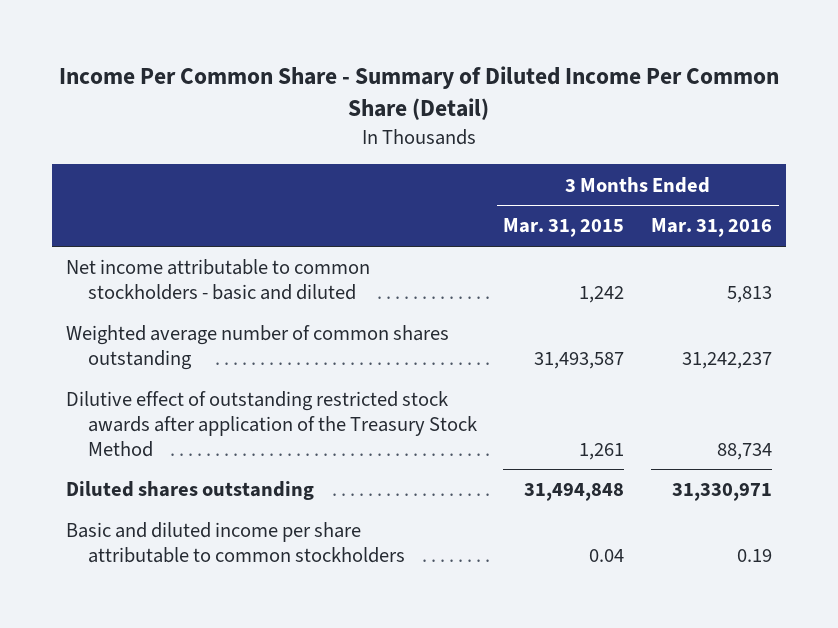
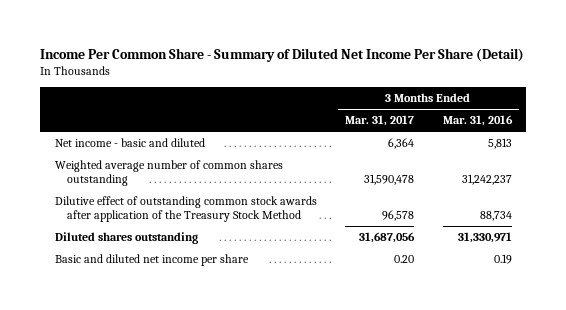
[58,66,779,120] Income Per Common Share - Summary of Diluted Income Per Common Share (Detail) -> [40,47,525,62] Income Per Common Share - Summary of Diluted Net Income Per Share (Detail)
[503,218,625,238] Mar. 31, 2015 -> none
none -> [345,115,415,127] Mar. 31, 2017
[65,259,370,300] Net income attributable to common stockholders - basic and diluted -> [54,138,205,148] Net income - basic and diluted
[65,391,477,457] Dilutive effect of outstanding restricted stock awards after application of the Treasury Stock Method -> [54,196,317,223] Dilutive effect of outstanding common stock awards after application of the Treasury Stock Method
[65,522,405,563] Basic and diluted income per share attributable to common stockholders -> [54,254,249,267] Basic and diluted net income per share

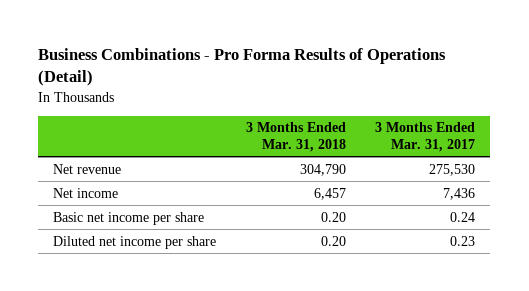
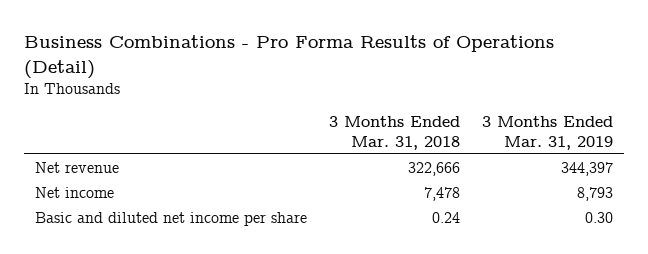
[375,122,476,152] 3 Months Ended Mar. 31, 2017 -> none
none -> [482,116,614,150] 3 Months Ended Mar. 31, 2019
[53,235,217,249] Diluted net income per share -> none
[299,163,346,176] 304,790 -> [408,161,461,176] 322,666
[313,187,346,200] 6,457 -> [424,186,461,201] 7,478
[53,211,205,225] Basic net income per share -> [35,211,308,226] Basic and diluted net income per share
[320,211,346,222] 0.20 -> [432,211,461,223] 0.24

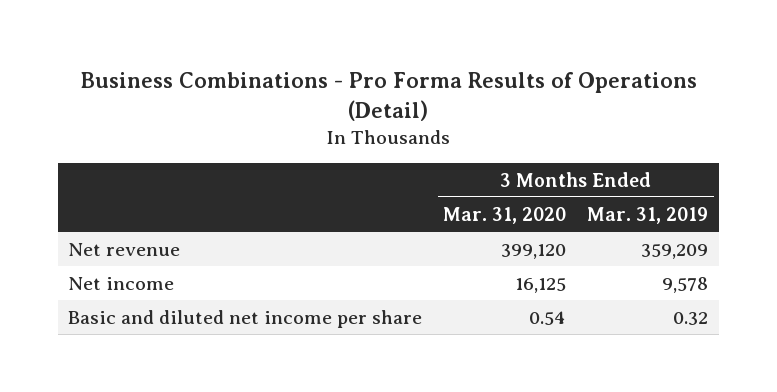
[329,116,461,150] 3 Months Ended Mar. 31, 2018 -> none
none -> [443,206,567,224] Mar. 31, 2020
[561,161,614,176] 344,397 -> [641,243,709,259] 359,209
[577,186,614,201] 8,793 -> [662,276,709,293] 9,578
[585,211,614,223] 0.30 -> [673,311,709,325] 0.32

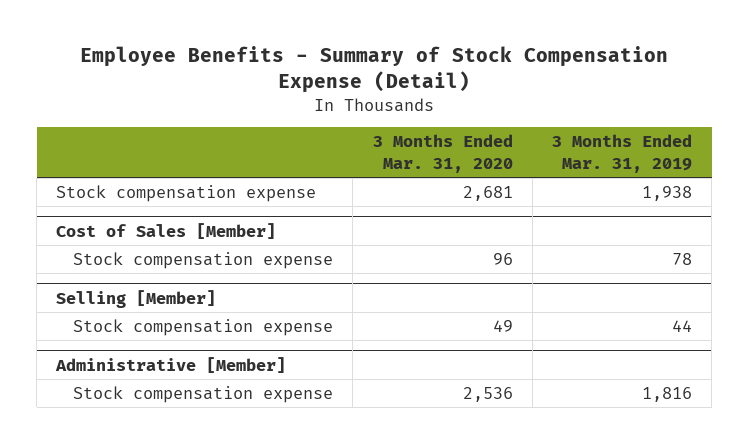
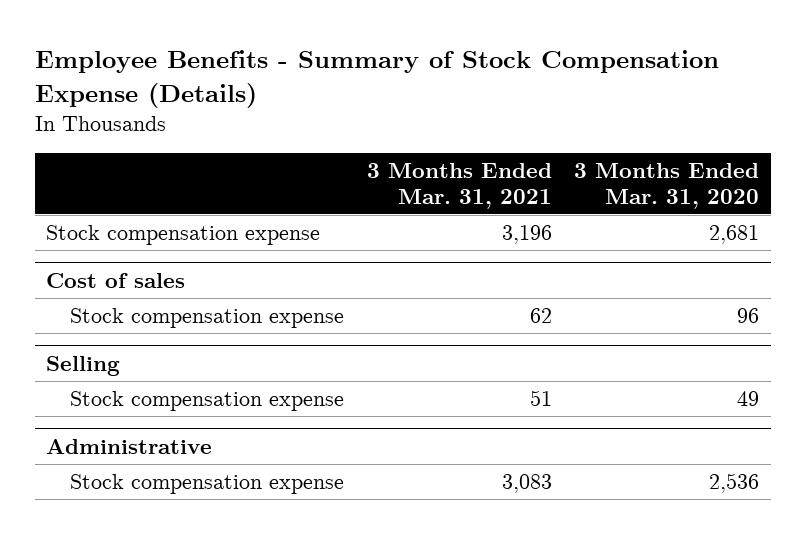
[80,46,669,94] Employee Benefits - Summary of Stock Compensation Expense (Detail) -> [34,50,719,109] Employee Benefits - Summary of Stock Compensation Expense (Details)
[551,134,692,173] 3 Months Ended Mar. 31, 2019 -> none
none -> [366,163,552,209] 3 Months Ended Mar. 31, 2021
[56,222,277,239] Cost of Sales [Member] -> [45,272,185,288] Cost of sales
[56,289,217,308] Selling [Member] -> [45,355,120,376] Selling
[55,356,287,373] Administrative [Member] -> [45,438,212,454] Administrative

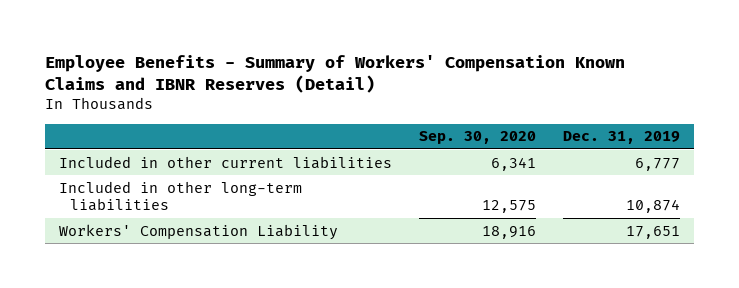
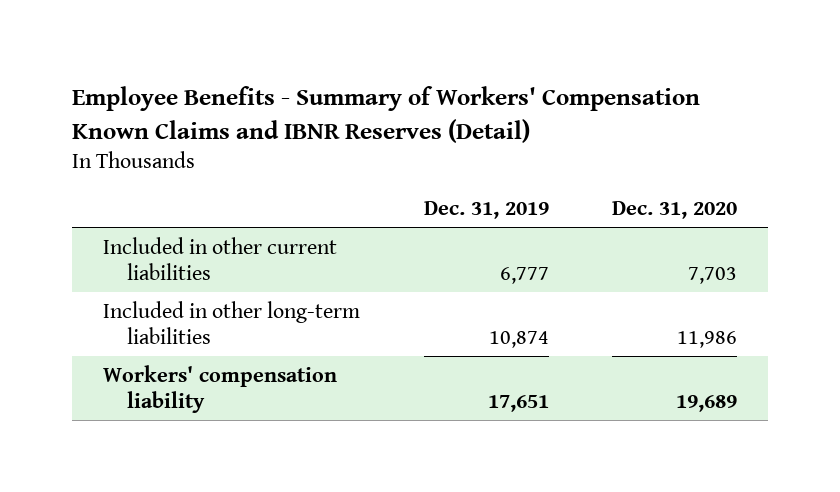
[419,131,537,145] Sep. 30, 2020 -> none
none -> [611,201,737,220] Dec. 31, 2020
[58,223,338,240] Workers' Compensation Liability -> [103,364,338,414] Workers' compensation liability

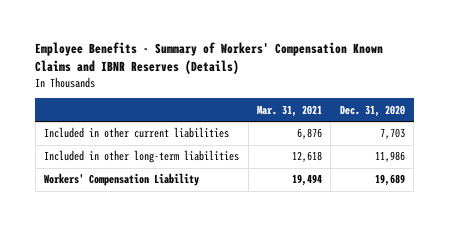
[71,86,700,143] Employee Benefits - Summary of Workers' Compensation Known Claims and IBNR Reserves (Detail) -> [35,42,384,75] Employee Benefits - Summary of Workers' Compensation Known Claims and IBNR Reserves (Details)
[423,201,549,220] Dec. 31, 2019 -> none
none -> [257,104,323,117] Mar. 31, 2021
[103,364,338,414] Workers' compensation liability -> [44,173,200,187] Workers' Compensation Liability

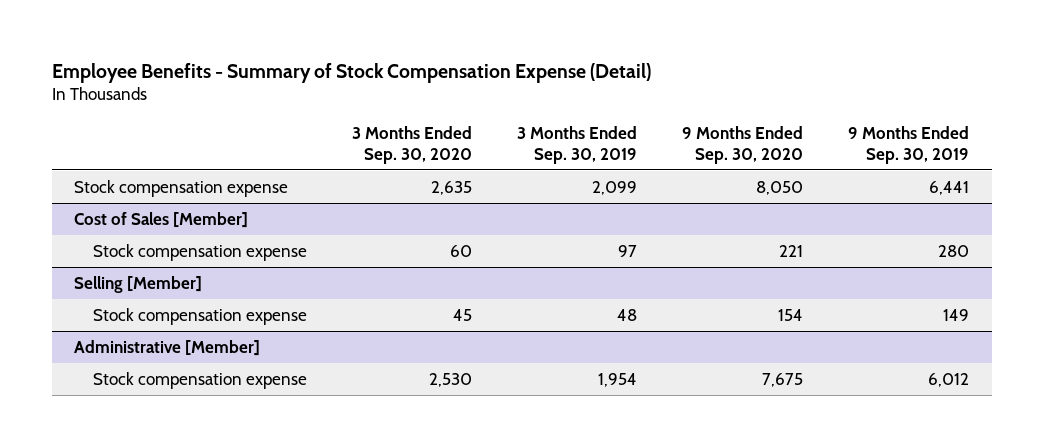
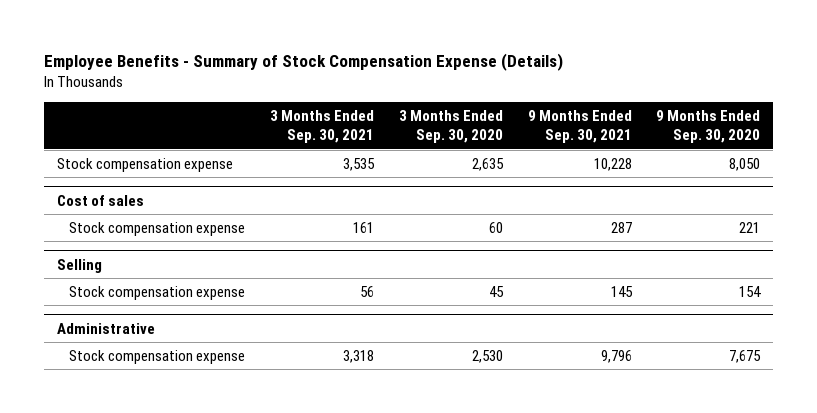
[51,62,651,83] Employee Benefits - Summary of Stock Compensation Expense (Detail) -> [44,53,564,72] Employee Benefits - Summary of Stock Compensation Expense (Details)
[517,125,638,164] 3 Months Ended Sep. 30, 2019 -> none
[848,125,970,164] 9 Months Ended Sep. 30, 2019 -> none
none -> [269,109,374,144] 3 Months Ended Sep. 30, 2021
none -> [527,109,632,144] 9 Months Ended Sep. 30, 2021
[74,211,249,228] Cost of Sales [Member] -> [56,194,144,206] Cost of sales
[74,275,203,293] Selling [Member] -> [56,258,102,273] Selling
[74,339,261,356] Administrative [Member] -> [56,322,155,334] Administrative

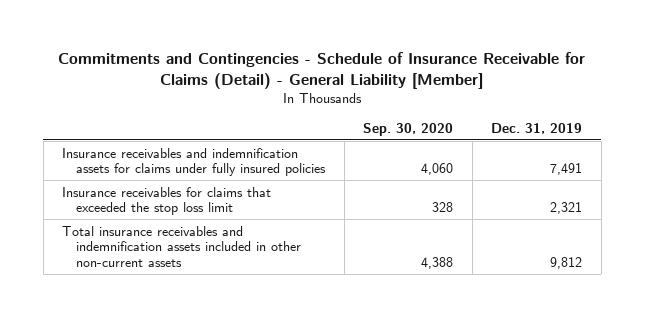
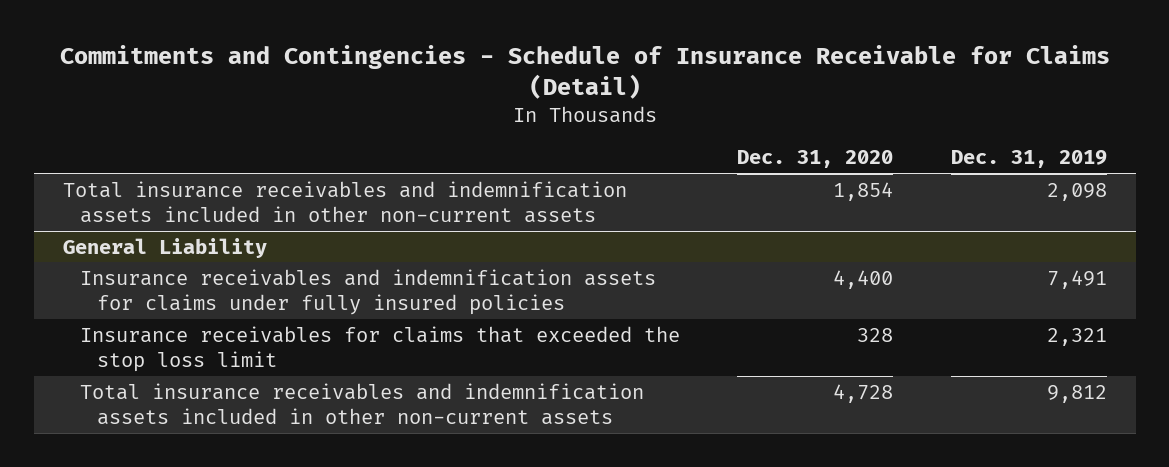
[58,52,586,89] Commitments and Contingencies - Schedule of Insurance Receivable for Claims (Detail) - General Liability [Member] -> [59,45,1110,100] Commitments and Contingencies - Schedule of Insurance Receivable for Claims (Detail)
[363,122,454,136] Sep. 30, 2020 -> none
none -> [737,150,894,169] Dec. 31, 2020
none -> [62,180,627,224] Total insurance receivables and indemnification assets included in other non-current assets
none -> [62,237,267,258] General Liability

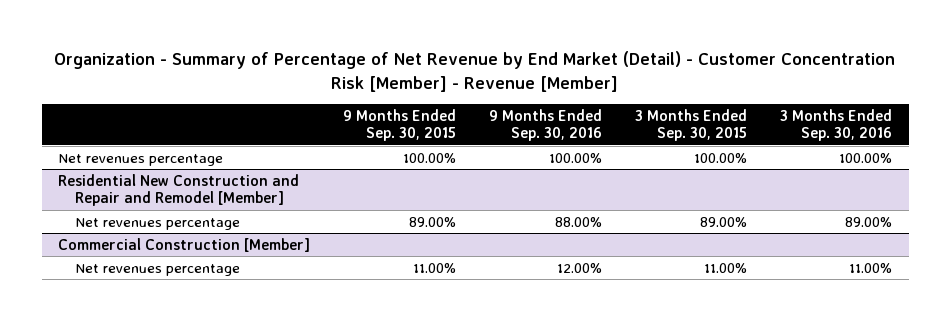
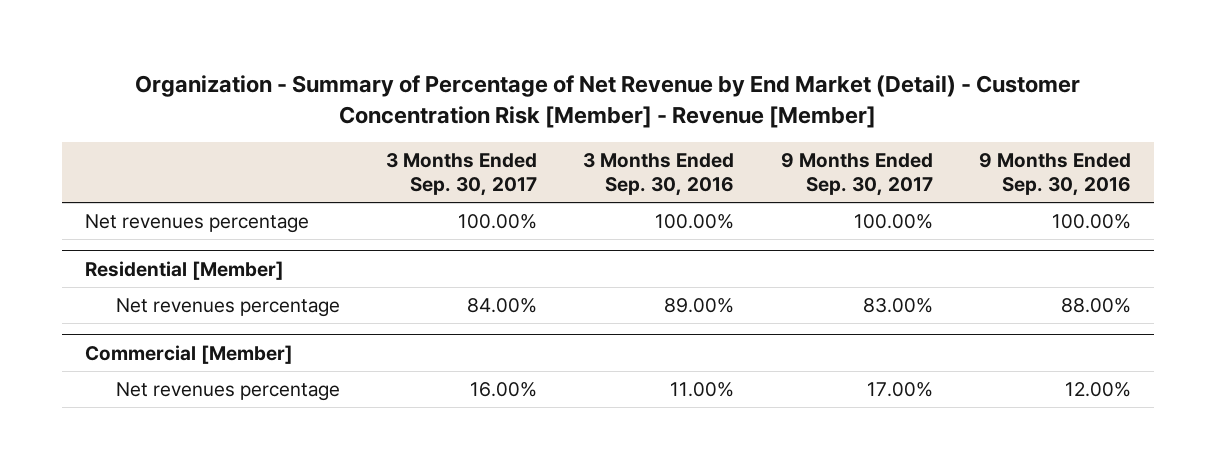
[343,108,457,142] 9 Months Ended Sep. 30, 2015 -> none
[635,108,748,142] 3 Months Ended Sep. 30, 2015 -> none
none -> [386,153,538,197] 3 Months Ended Sep. 30, 2017
none -> [780,153,933,197] 9 Months Ended Sep. 30, 2017
[58,173,300,207] Residential New Construction and Repair and Remodel [Member] -> [85,261,285,281] Residential [Member]
[58,237,311,252] Commercial Construction [Member] -> [85,345,294,365] Commercial [Member]

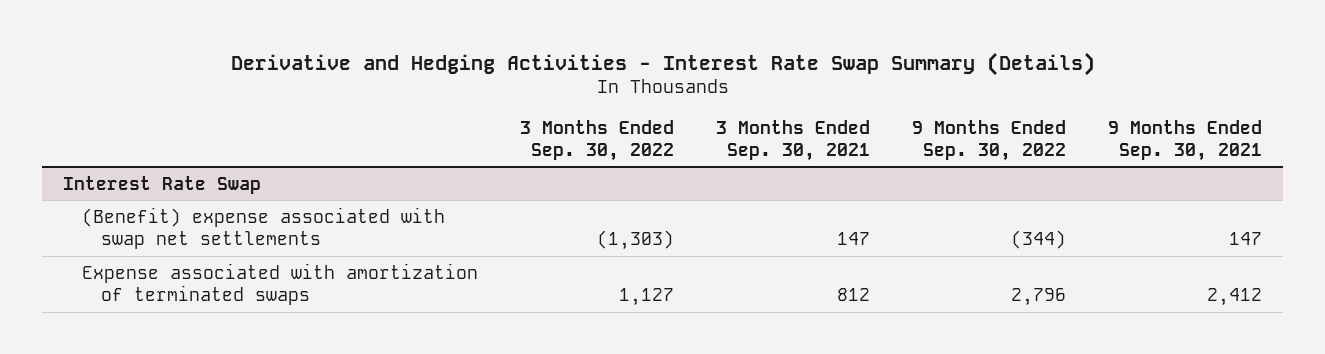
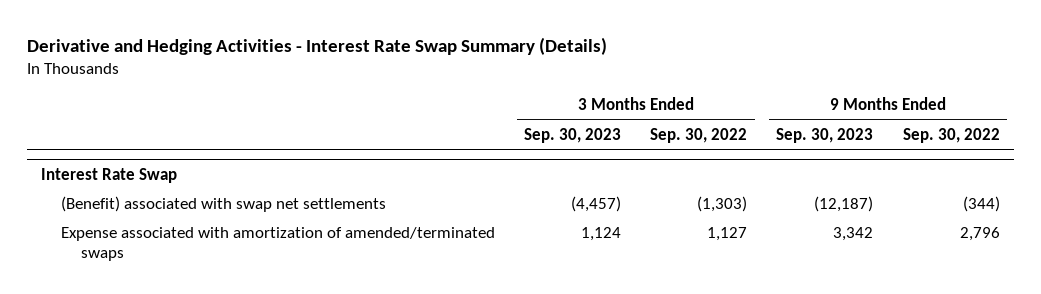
[716,119,871,161] 3 Months Ended Sep. 30, 2021 -> none
[1108,119,1263,161] 9 Months Ended Sep. 30, 2021 -> none
none -> [524,127,622,143] Sep. 30, 2023
none -> [776,127,874,143] Sep. 30, 2023
[82,206,446,249] (Benefit) expense associated with swap net settlements -> [61,196,387,213] (Benefit) associated with swap net settlements
[82,262,479,305] Expense associated with amortization of terminated swaps -> [61,227,496,262] Expense associated with amortization of amended/terminated swaps

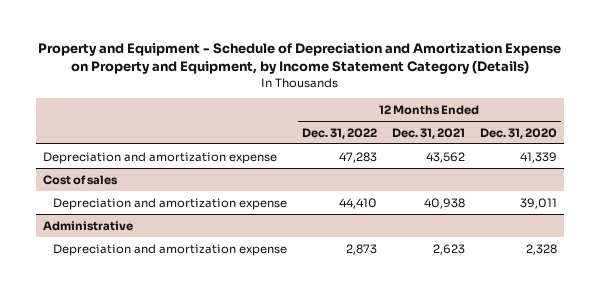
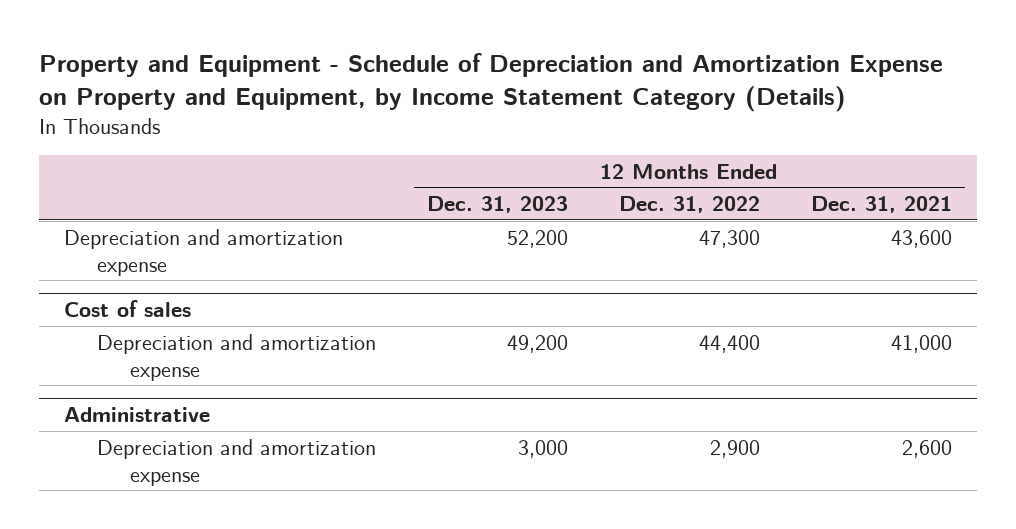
[479,127,557,139] Dec. 31, 2020 -> none
none -> [427,196,569,214] Dec. 31, 2023
[338,151,377,163] 47,283 -> [698,229,760,248] 47,300
[425,151,465,163] 43,562 -> [890,229,952,248] 43,600
[338,197,377,209] 44,410 -> [698,334,760,353] 44,400
[423,197,465,209] 40,938 -> [890,334,952,353] 41,000
[345,243,377,255] 2,873 -> [709,439,760,458] 2,900
[432,243,465,255] 2,623 -> [901,439,952,458] 2,600

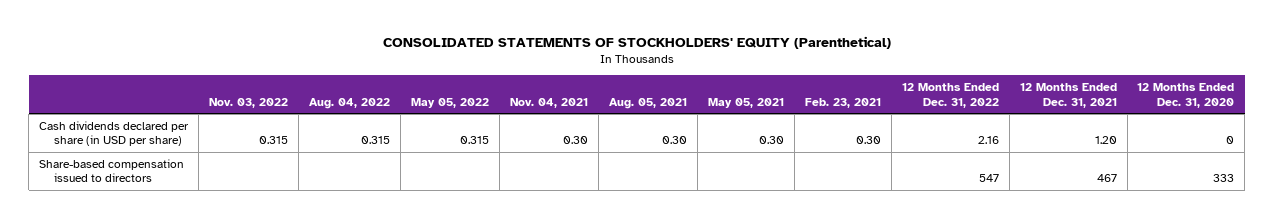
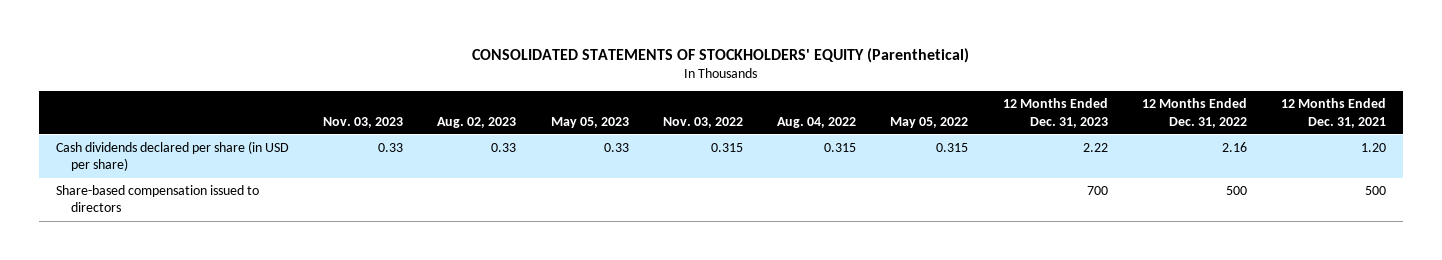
[510,97,589,108] Nov. 04, 2021 -> none
[608,97,687,109] Aug. 05, 2021 -> none
[707,97,784,108] May 05, 2021 -> none
[804,97,881,108] Feb. 23, 2021 -> none
[1137,82,1235,108] 12 Months Ended Dec. 31, 2020 -> none
none -> [323,116,404,128] Nov. 03, 2023
none -> [437,116,517,128] Aug. 02, 2023
none -> [550,116,629,128] May 05, 2023
none -> [1002,98,1108,128] 12 Months Ended Dec. 31, 2023
[978,174,999,183] 547 -> [1225,186,1247,196] 500
[1096,174,1117,183] 467 -> [1365,186,1387,196] 500

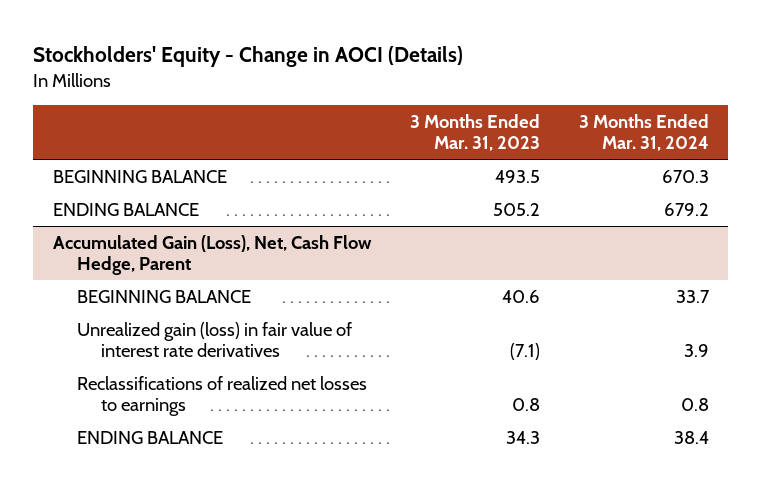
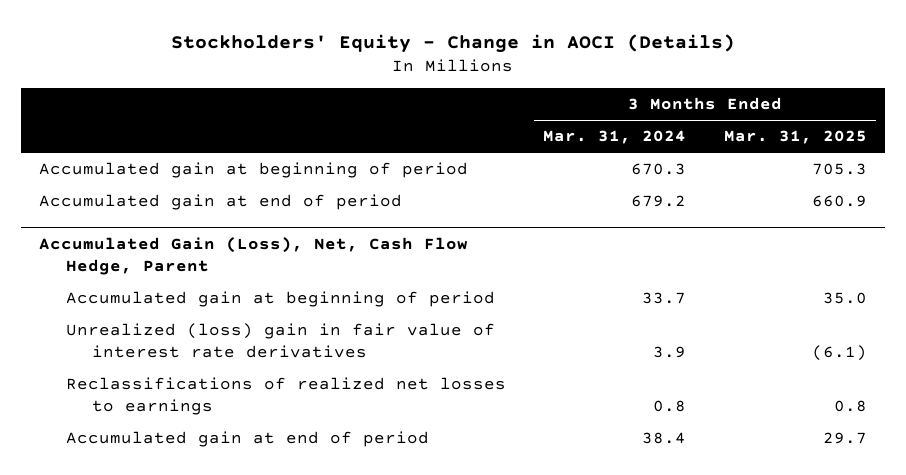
[409,113,540,152] 3 Months Ended Mar. 31, 2023 -> none
none -> [723,130,867,145] Mar. 31, 2025
[52,169,227,183] BEGINNING BALANCE -> [39,162,469,179] Accumulated gain at beginning of period
[52,202,199,216] ENDING BALANCE -> [39,194,403,211] Accumulated gain at end of period
[77,289,252,303] BEGINNING BALANCE -> [65,291,495,308] Accumulated gain at beginning of period
[77,321,353,357] Unrealized gain (loss) in fair value of interest rate derivatives -> [65,323,495,358] Unrealized (loss) gain in fair value of interest rate derivatives
[77,430,224,444] ENDING BALANCE -> [65,431,429,448] Accumulated gain at end of period

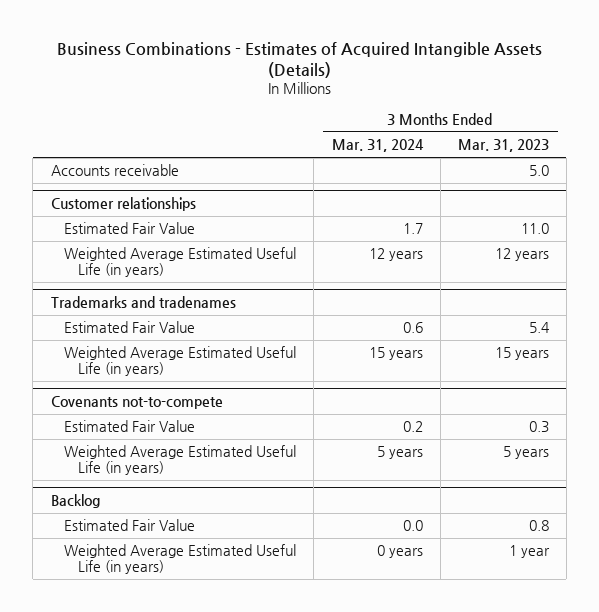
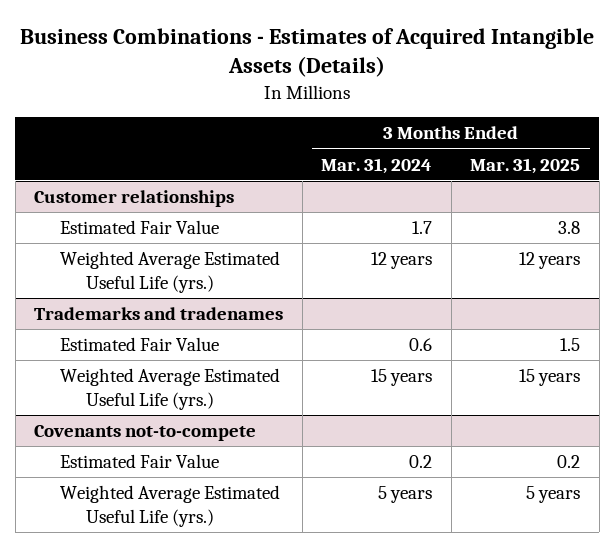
[457,139,549,153] Mar. 31, 2023 -> none
none -> [470,157,581,174] Mar. 31, 2025
[50,164,179,177] Accounts receivable -> none
[64,247,297,278] Weighted Average Estimated Useful Life (in years) -> [60,251,281,293] Weighted Average Estimated Useful Life (yrs.)
[64,346,297,377] Weighted Average Estimated Useful Life (in years) -> [60,368,281,410] Weighted Average Estimated Useful Life (yrs.)
[50,494,100,509] Backlog -> none
[64,519,196,532] Estimated Fair Value -> none
[64,544,297,575] Weighted Average Estimated Useful Life (in years) -> none
[64,445,297,476] Weighted Average Estimated Useful Life (in years) -> [60,485,281,527] Weighted Average Estimated Useful Life (yrs.)

